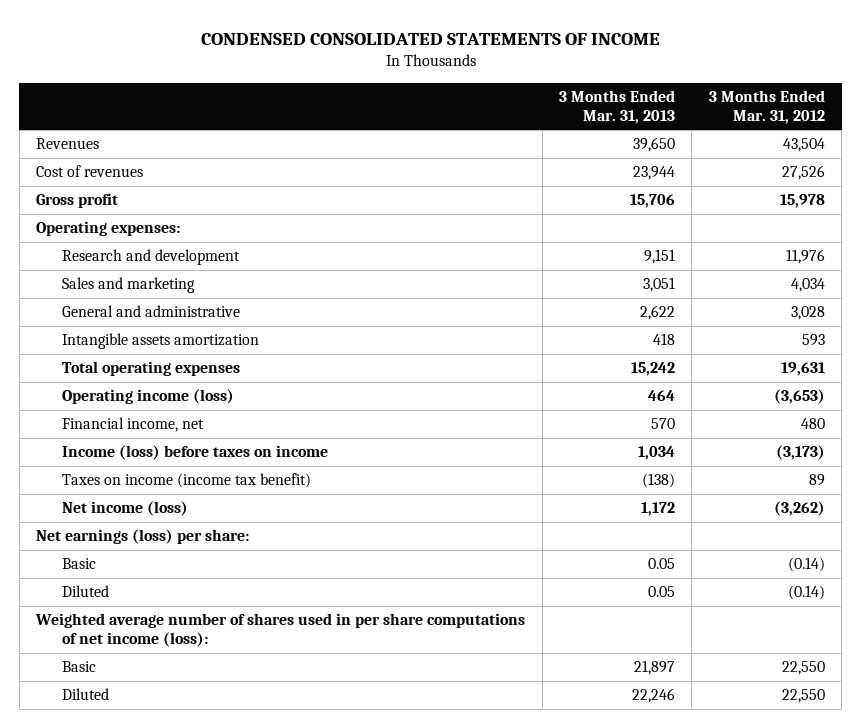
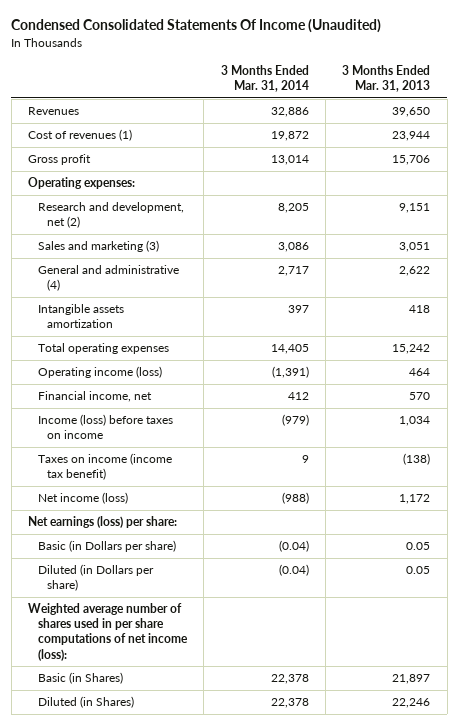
[200,32,660,45] CONDENSED CONSOLIDATED STATEMENTS OF INCOME -> [11,19,382,34] Condensed Consolidated Statements Of Income (Unaudited)
[708,89,825,125] 3 Months Ended Mar. 31, 2012 -> none
none -> [220,65,309,93] 3 Months Ended Mar. 31, 2014
[36,165,144,178] Cost of revenues -> [28,129,133,142] Cost of revenues (1)
[62,249,241,266] Research and development -> [37,202,184,229] Research and development, net (2)
[62,277,196,294] Sales and marketing -> [37,240,159,253] Sales and marketing (3)
[62,305,241,318] General and administrative -> [37,265,179,292] General and administrative (4)
[62,558,97,570] Basic -> [37,540,176,553] Basic (in Dollars per share)
[62,585,110,598] Diluted -> [37,564,154,592] Diluted (in Dollars per share)
[62,661,97,673] Basic -> [37,672,123,685] Basic (in Shares)
[62,688,110,701] Diluted -> [37,696,134,709] Diluted (in Shares)

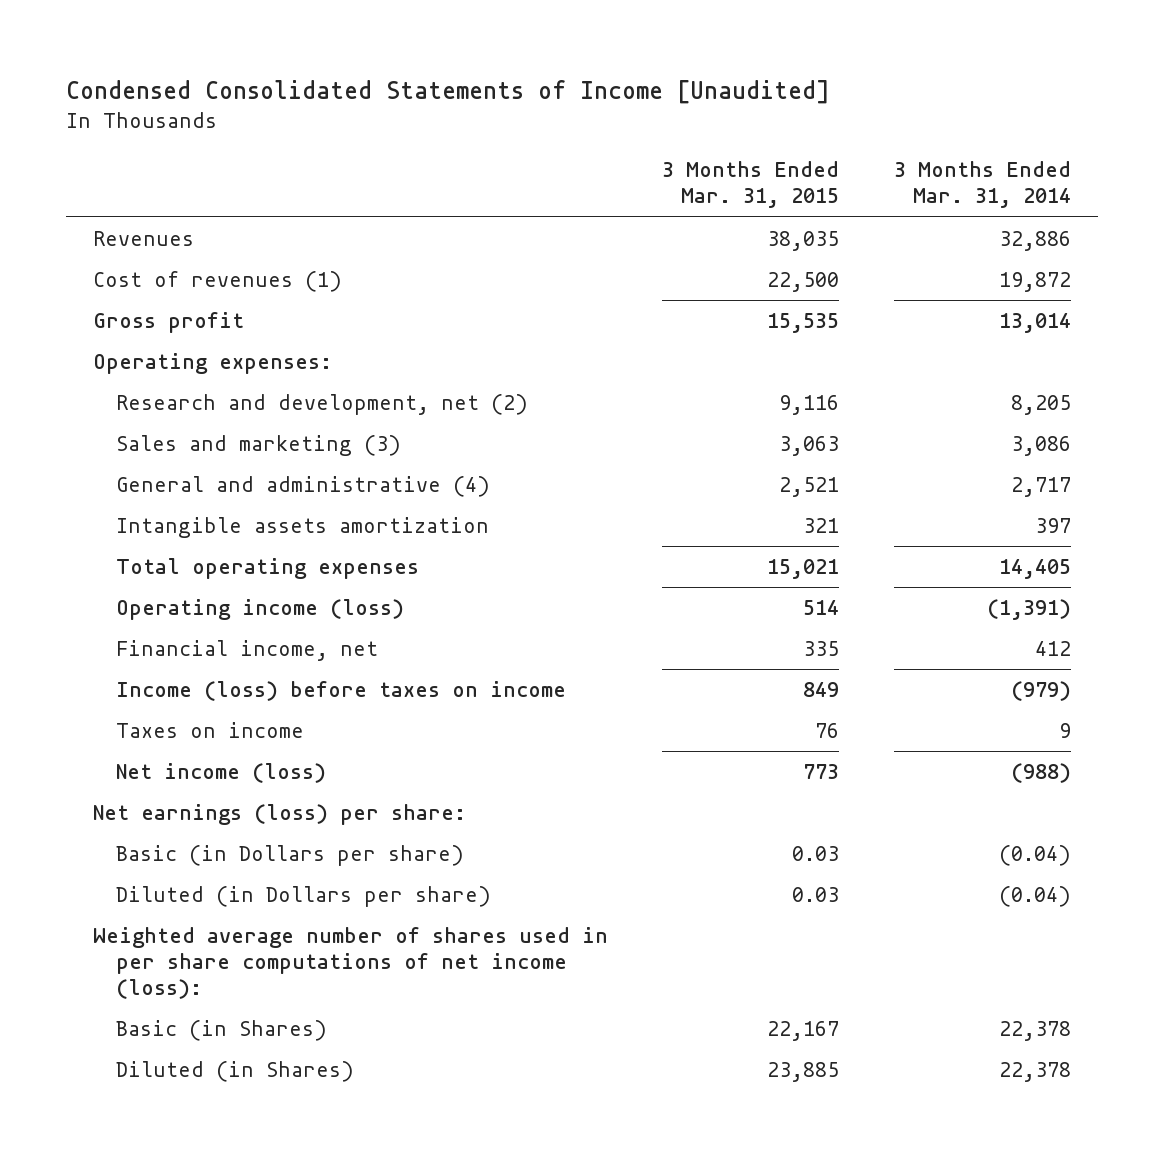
[11,19,382,34] Condensed Consolidated Statements Of Income (Unaudited) -> [66,80,831,105] Condensed Consolidated Statements of Income [Unaudited]
[342,65,431,93] 3 Months Ended Mar. 31, 2013 -> none
none -> [662,161,840,209] 3 Months Ended Mar. 31, 2015
[37,453,172,481] Taxes on income (income tax benefit) -> [116,721,305,738] Taxes on income

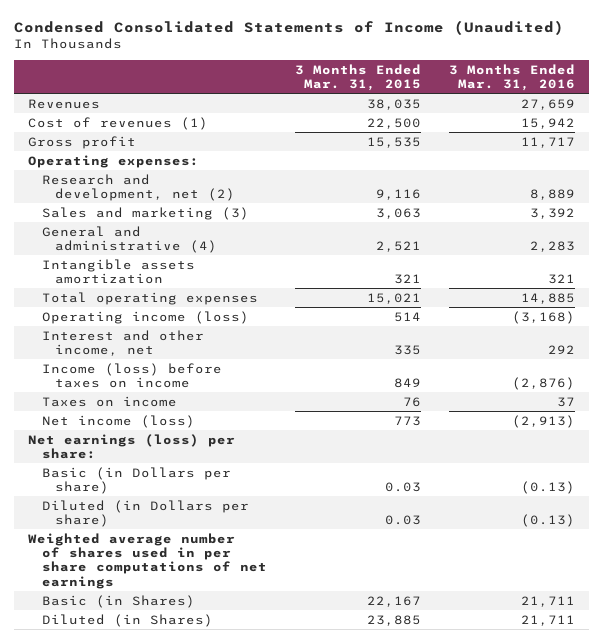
[66,80,831,105] Condensed Consolidated Statements of Income [Unaudited] -> [13,20,564,36] Condensed Consolidated Statements of Income (Unaudited)
[893,161,1071,209] 3 Months Ended Mar. 31, 2014 -> none
none -> [449,63,576,92] 3 Months Ended Mar. 31, 2016
[116,639,379,661] Financial income, net -> [41,329,204,356] Interest and other income, net
[93,926,609,999] Weighted average number of shares used in per share computations of net income (loss): -> [28,532,267,589] Weighted average number of shares used in per share computations of net earnings

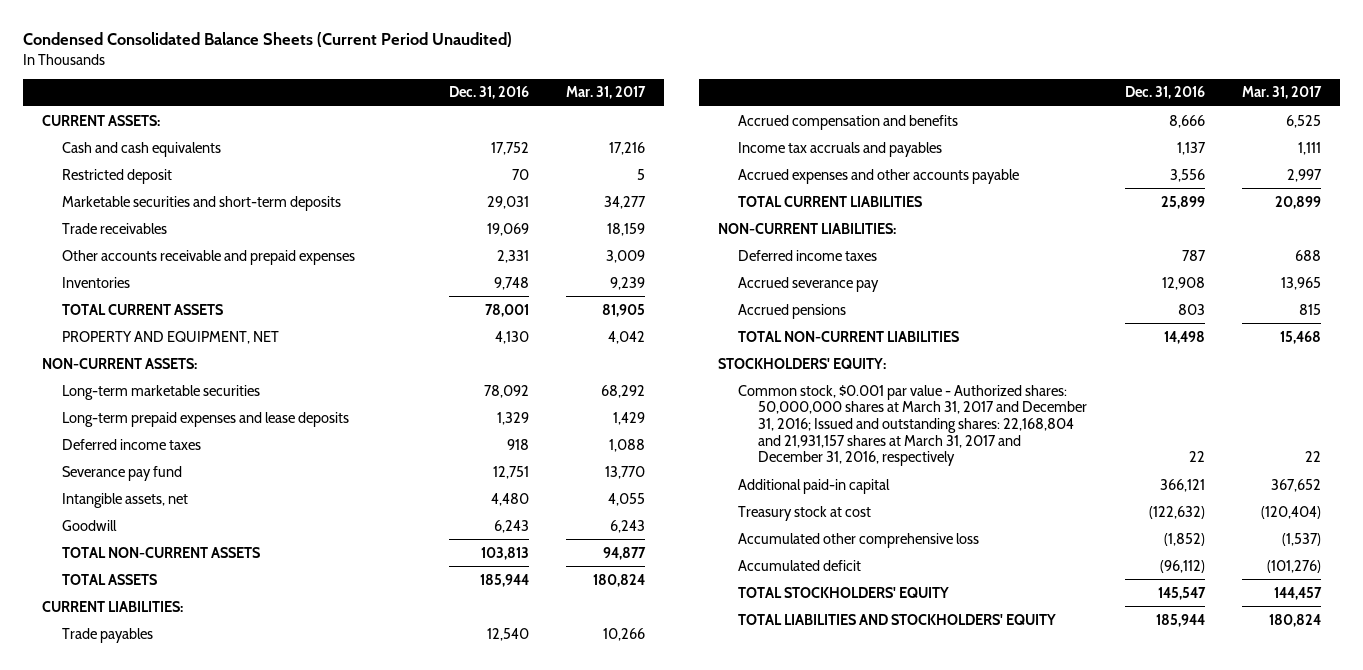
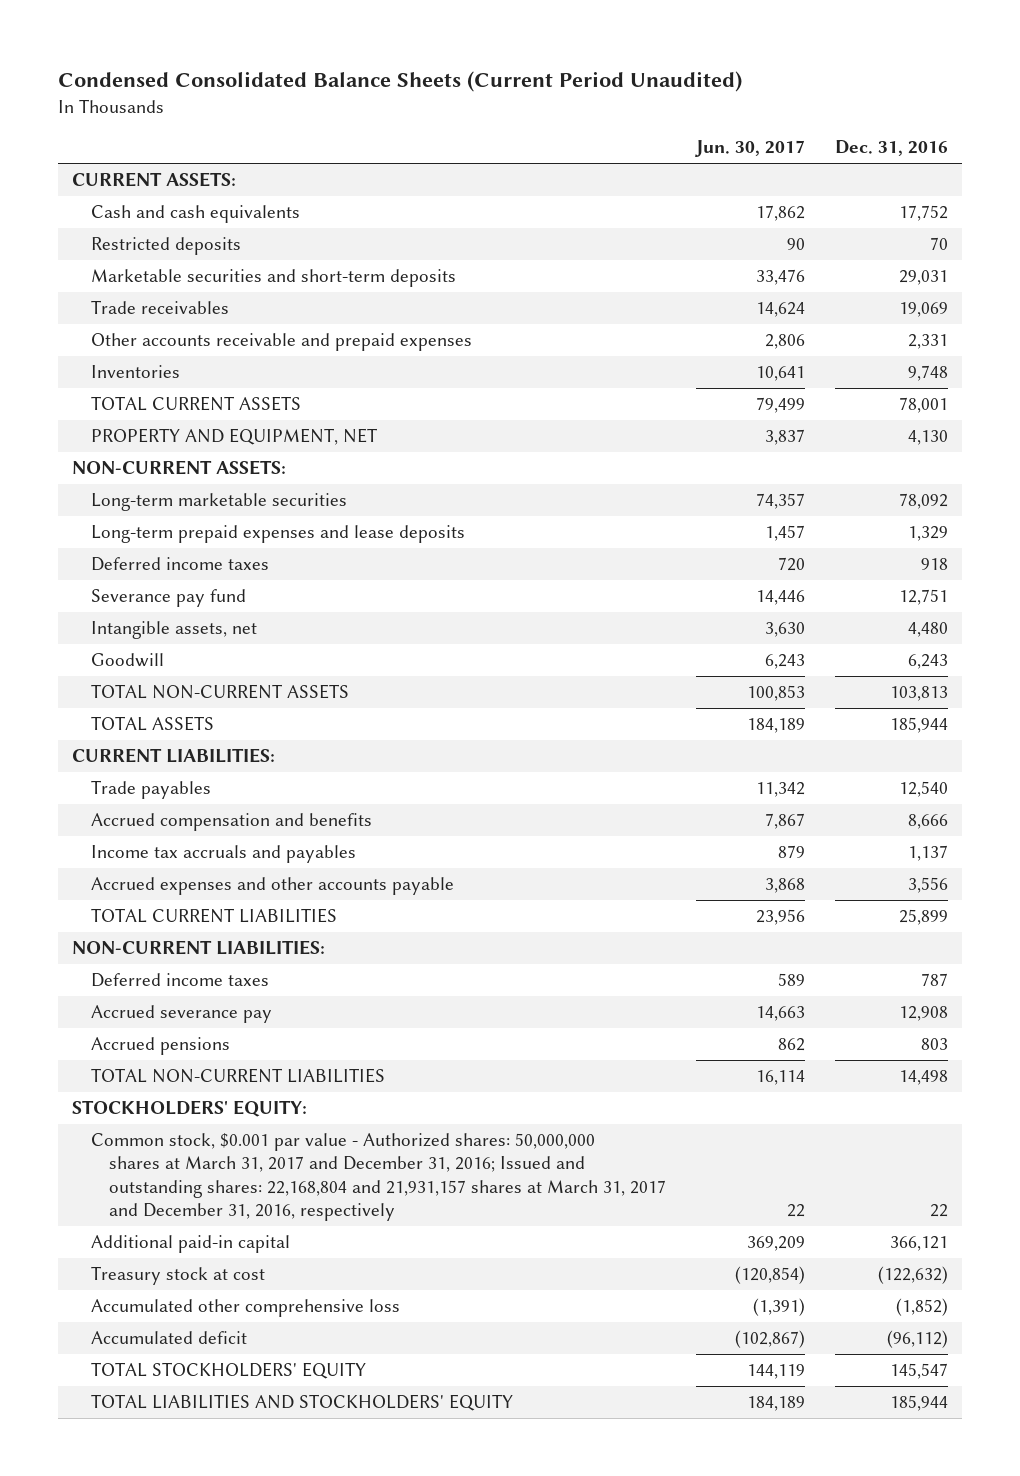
[565,86,646,100] Mar. 31, 2017 -> none
none -> [694,140,805,158] Jun. 30, 2017
[62,168,173,184] Restricted deposit -> [90,236,241,255] Restricted deposits

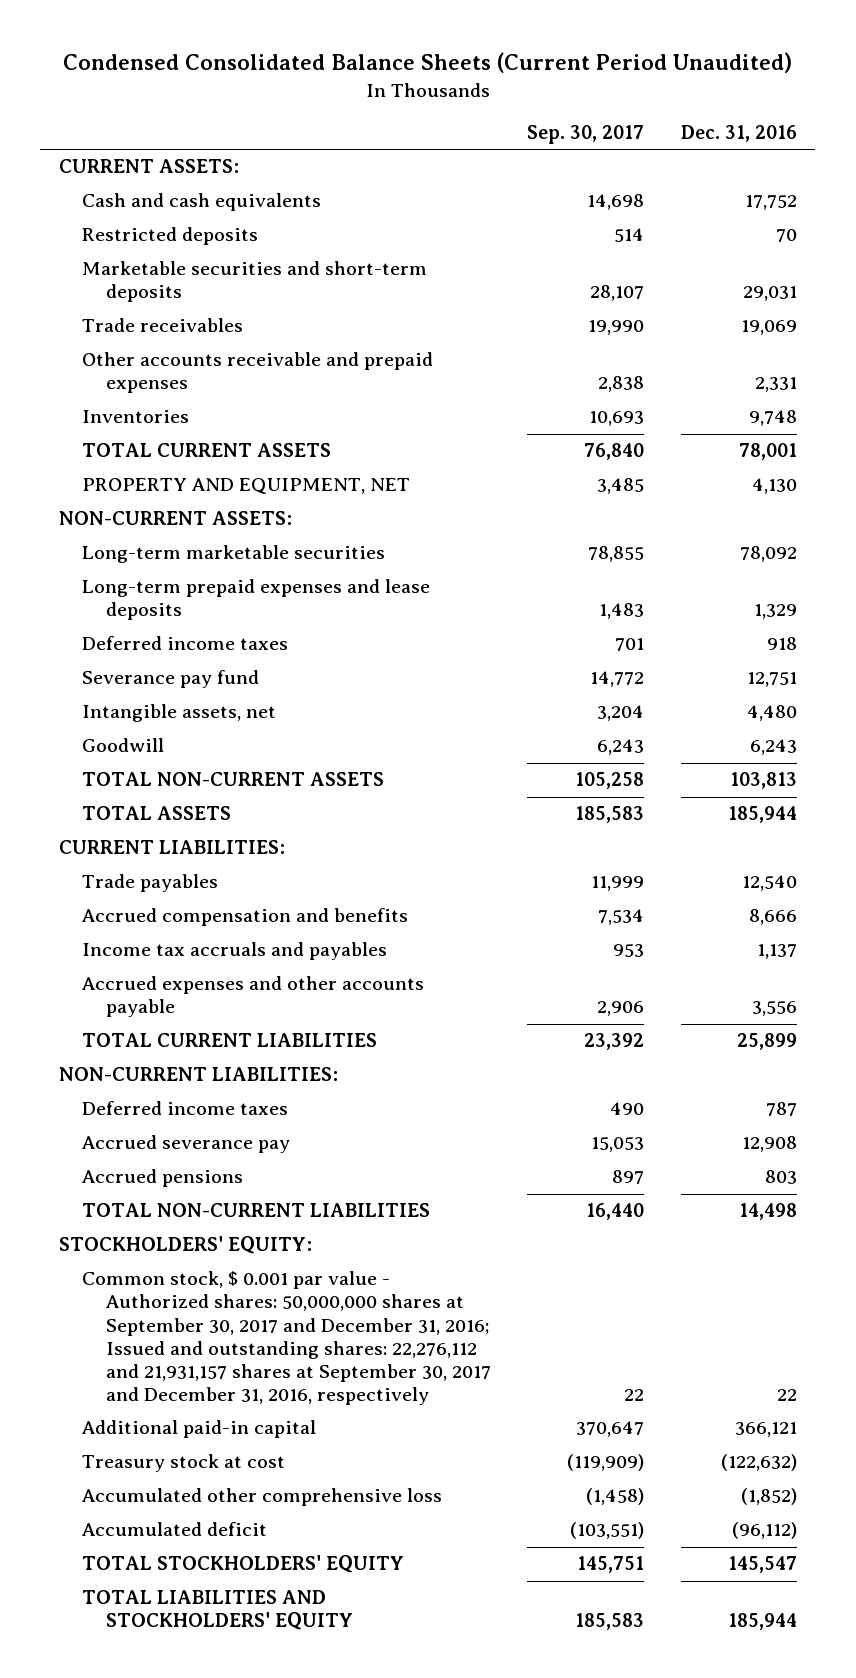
[694,140,805,158] Jun. 30, 2017 -> none
none -> [527,125,645,145] Sep. 30, 2017
[90,1132,667,1221] Common stock, $0.001 par value - Authorized shares: 50,000,000 shares at March 31, 2017 and December 31, 2016; Issued and outstanding shares: 22,168,804 and 21,931,157 shares at March 31, 2017 and December 31, 2016, respectively -> [82,1271,491,1405] Common stock, $ 0.001 par value - Authorized shares: 50,000,000 shares at September 30, 2017 and December 31, 2016; Issued and outstanding shares: 22,276,112 and 21,931,157 shares at September 30, 2017 and December 31, 2016, respectively

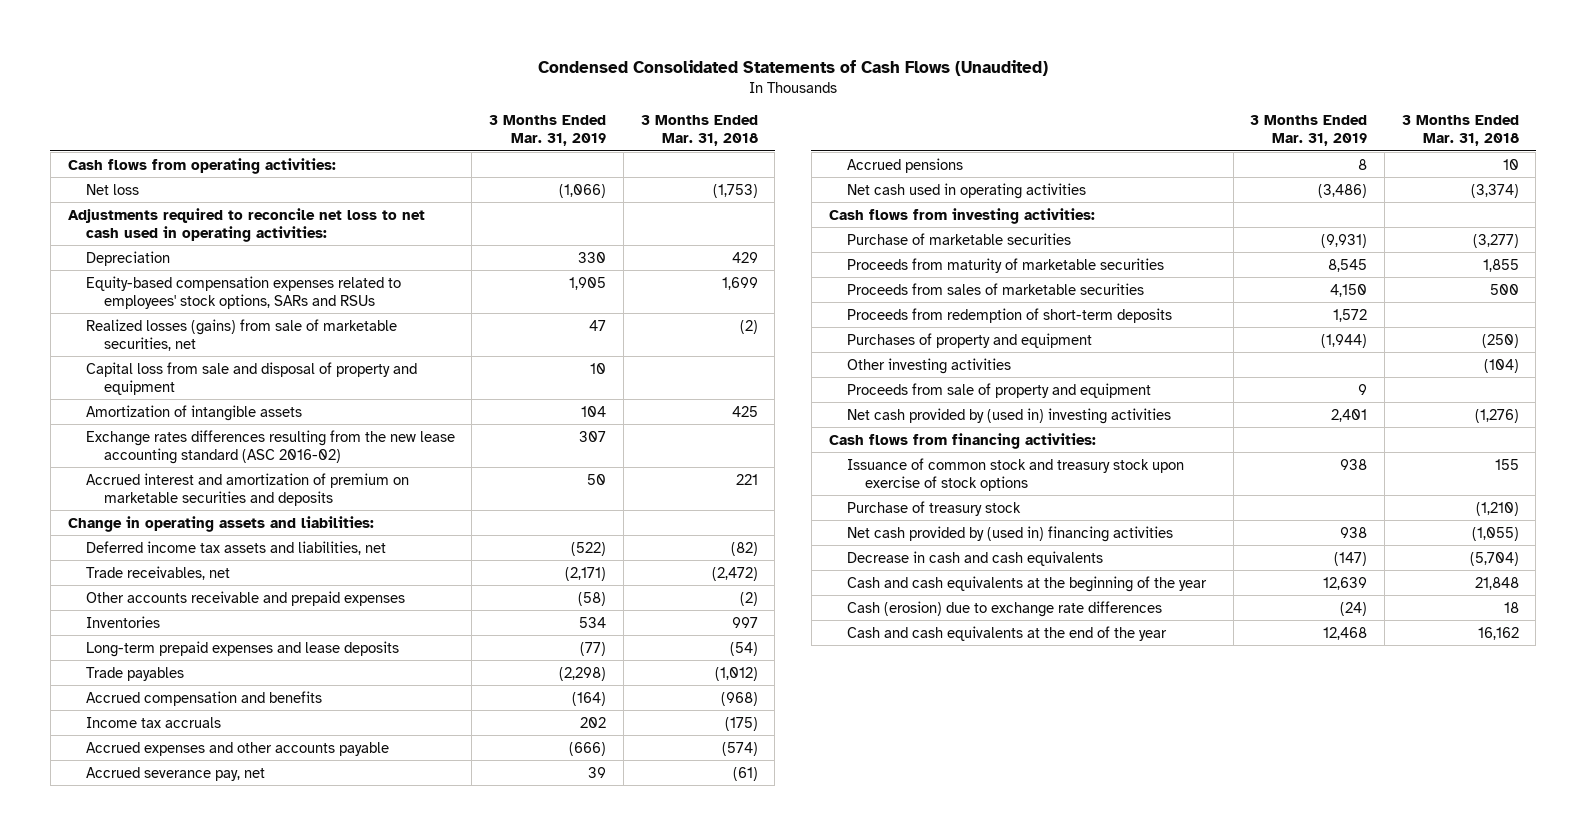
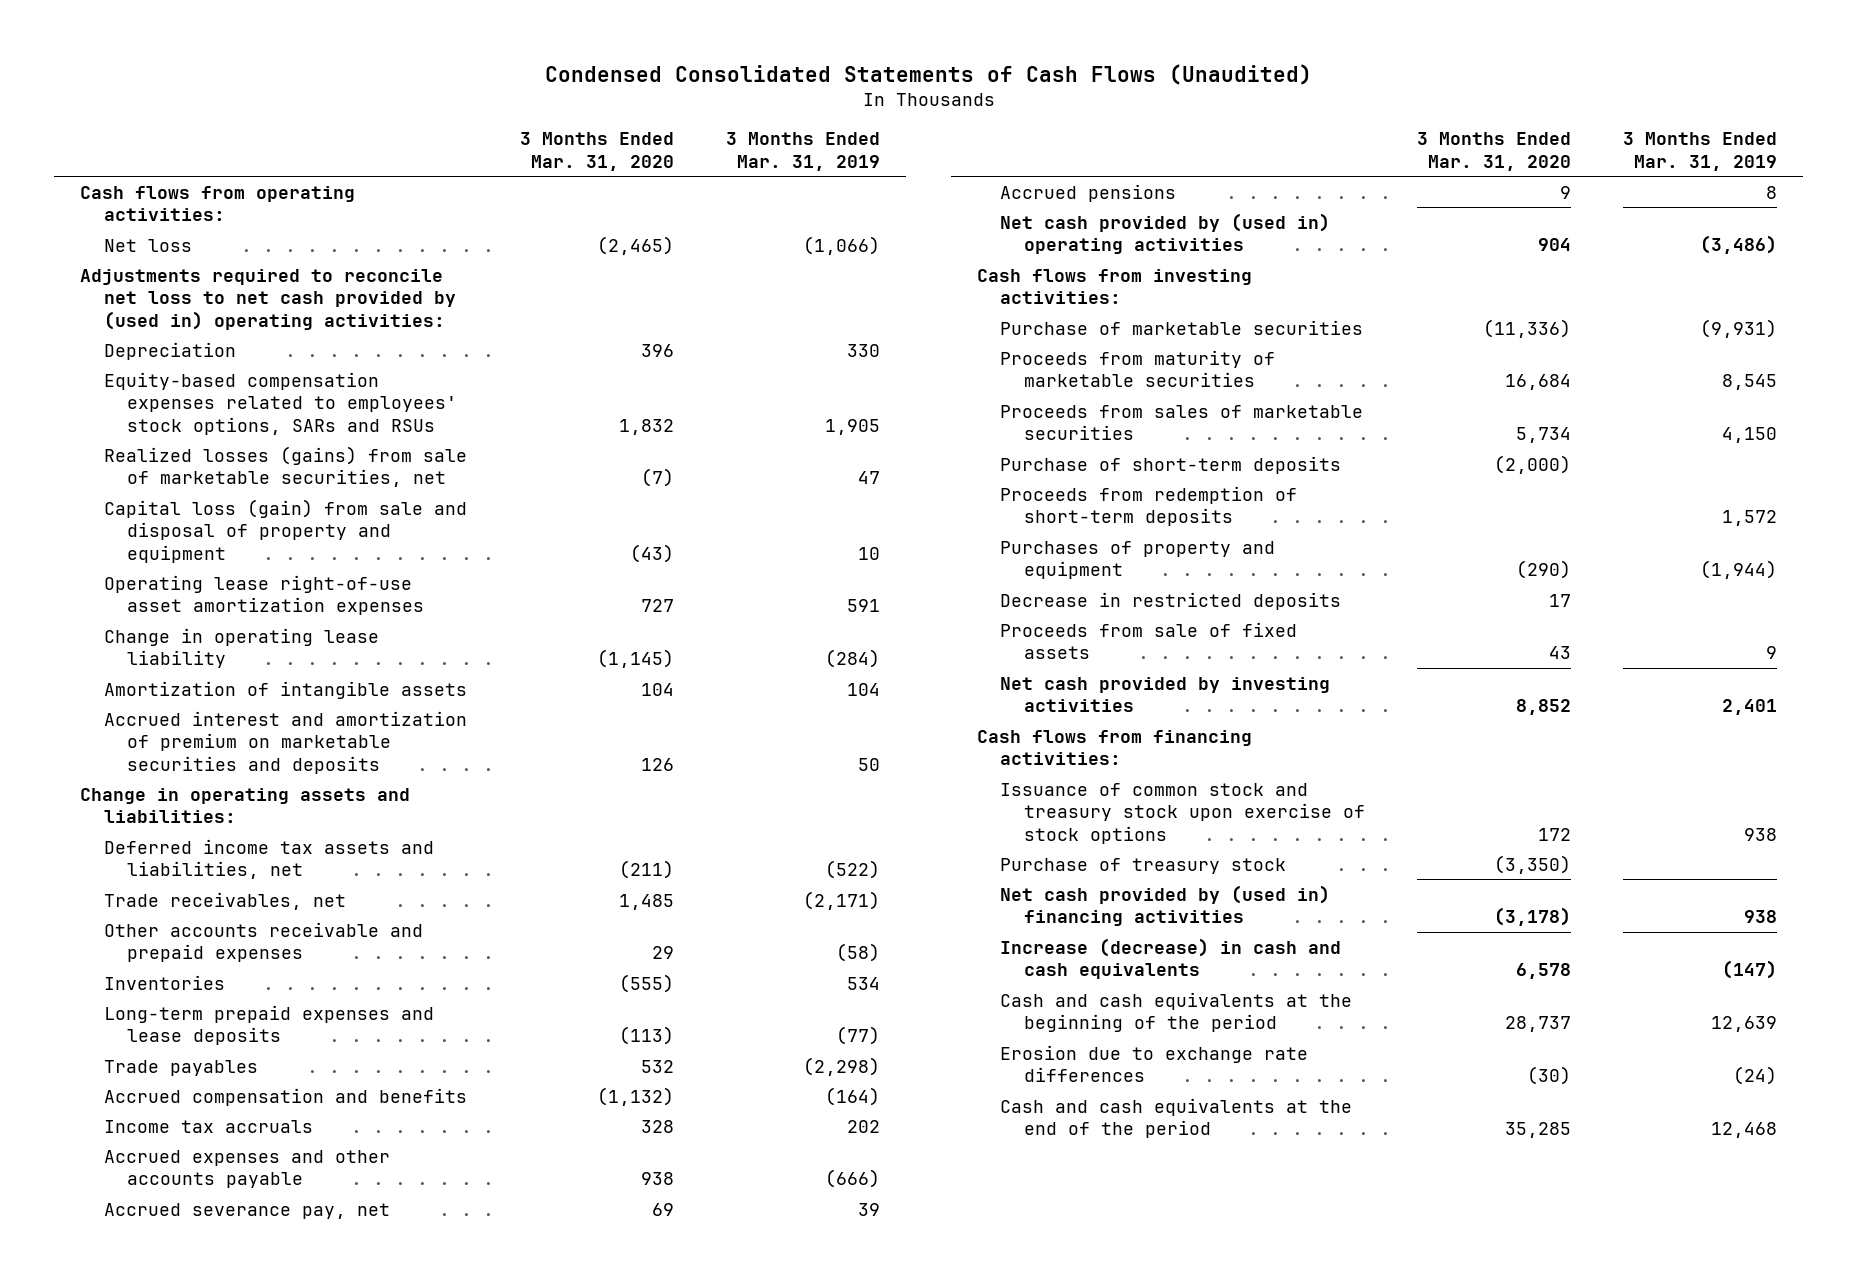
[640,115,758,147] 3 Months Ended Mar. 31, 2018 -> none
none -> [520,132,675,171] 3 Months Ended Mar. 31, 2020
[67,207,425,242] Adjustments required to reconcile net loss to net cash used in operating activities: -> [80,268,456,330] Adjustments required to reconcile net loss to net cash provided by (used in) operating activities:
[85,361,417,395] Capital loss from sale and disposal of property and equipment -> [103,498,467,563] Capital loss (gain) from sale and disposal of property and equipment
none -> [103,574,425,616] Operating lease right-of-use asset amortization expenses
none -> [103,627,379,669] Change in operating lease liability
[85,429,455,464] Exchange rates differences resulting from the new lease accounting standard (ASC 2016-02) -> none
[846,182,1086,199] Net cash used in operating activities -> [1000,212,1331,255] Net cash provided by (used in) operating activities
none -> [1000,455,1342,474] Purchase of short-term deposits
[846,357,1011,374] Other investing activities -> none
none -> [1000,591,1342,610] Decrease in restricted deposits
[846,382,1151,398] Proceeds from sale of property and equipment -> [1000,621,1298,660] Proceeds from sale of fixed assets
[846,407,1171,424] Net cash provided by (used in) investing activities -> [1000,676,1331,713] Net cash provided by investing activities
[846,550,1103,566] Decrease in cash and cash equivalents -> [1000,937,1342,980] Increase (decrease) in cash and cash equivalents
[846,575,1207,592] Cash and cash equivalents at the beginning of the year -> [1000,991,1353,1033] Cash and cash equivalents at the beginning of the period
[846,600,1162,617] Cash (erosion) due to exchange rate differences -> [1000,1044,1309,1083] Erosion due to exchange rate differences
[846,625,1167,641] Cash and cash equivalents at the end of the year -> [1000,1097,1353,1139] Cash and cash equivalents at the end of the period

